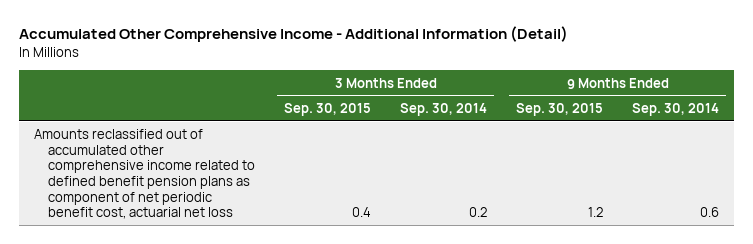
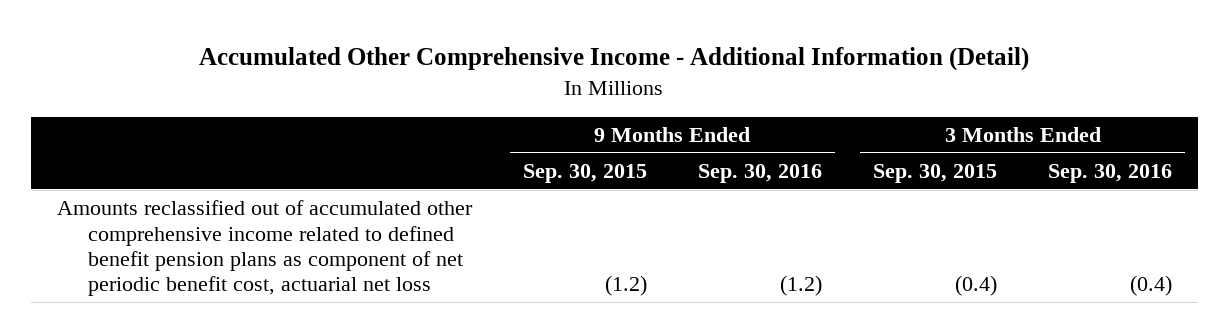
[400,103,488,117] Sep. 30, 2014 -> none
[632,103,720,117] Sep. 30, 2014 -> none
none -> [697,163,822,183] Sep. 30, 2016
none -> [1048,163,1173,183] Sep. 30, 2016
[352,207,372,218] 0.4 -> [954,275,997,297] (0.4)
[588,207,604,218] 1.2 -> [604,275,647,297] (1.2)

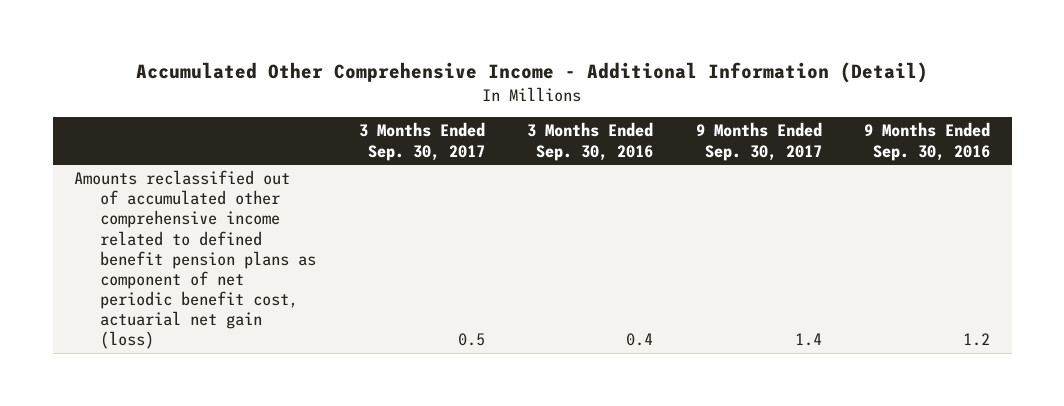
[522,163,647,183] Sep. 30, 2015 -> none
[872,163,997,183] Sep. 30, 2015 -> none
none -> [358,122,485,161] 3 Months Ended Sep. 30, 2017
none -> [695,122,822,161] 9 Months Ended Sep. 30, 2017
[56,200,473,297] Amounts reclassified out of accumulated other comprehensive income related to defined benefit pension plans as component of net periodic benefit cost, actuarial net loss -> [74,170,316,349] Amounts reclassified out of accumulated other comprehensive income related to defined benefit pension plans as component of net periodic benefit cost, actuarial net gain (loss)
[779,275,822,297] (1.2) -> [963,332,991,346] 1.2
[1130,275,1173,297] (0.4) -> [626,332,654,346] 0.4

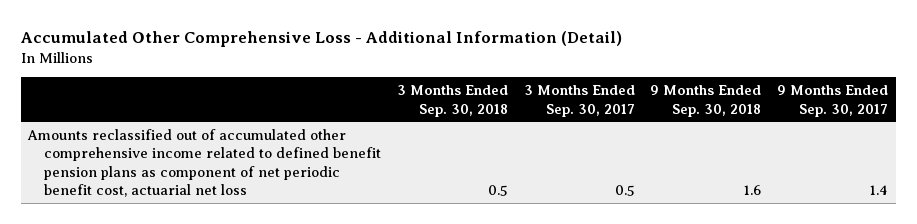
[136,62,929,84] Accumulated Other Comprehensive Income - Additional Information (Detail) -> [20,31,622,48] Accumulated Other Comprehensive Loss - Additional Information (Detail)
[527,122,654,161] 3 Months Ended Sep. 30, 2016 -> none
[864,122,991,161] 9 Months Ended Sep. 30, 2016 -> none
none -> [396,85,508,117] 3 Months Ended Sep. 30, 2018
none -> [650,85,762,117] 9 Months Ended Sep. 30, 2018
[74,170,316,349] Amounts reclassified out of accumulated other comprehensive income related to defined benefit pension plans as component of net periodic benefit cost, actuarial net gain (loss) -> [27,128,381,198] Amounts reclassified out of accumulated other comprehensive income related to defined benefit pension plans as component of net periodic benefit cost, actuarial net loss

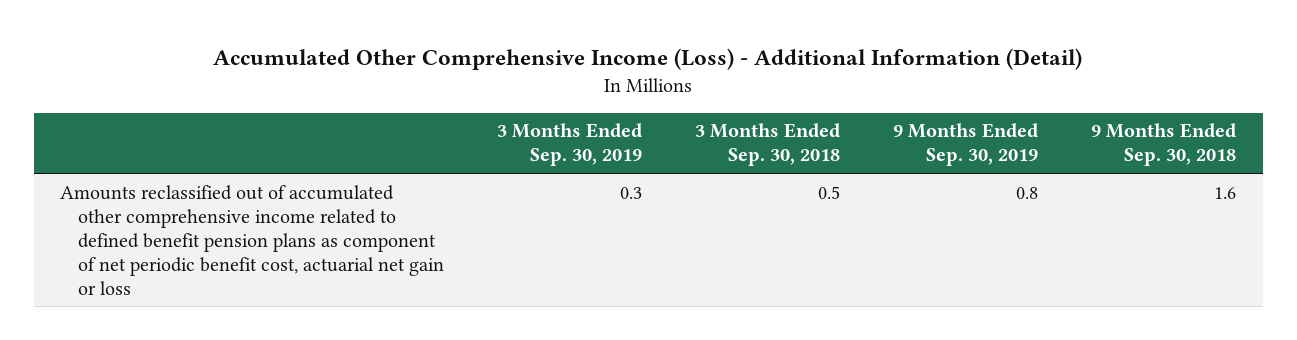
[20,31,622,48] Accumulated Other Comprehensive Loss - Additional Information (Detail) -> [213,48,1083,71] Accumulated Other Comprehensive Income (Loss) - Additional Information (Detail)
[523,85,635,117] 3 Months Ended Sep. 30, 2017 -> none
[777,85,889,117] 9 Months Ended Sep. 30, 2017 -> none
none -> [496,123,642,167] 3 Months Ended Sep. 30, 2019
none -> [893,123,1039,167] 9 Months Ended Sep. 30, 2019
[27,128,381,198] Amounts reclassified out of accumulated other comprehensive income related to defined benefit pension plans as component of net periodic benefit cost, actuarial net loss -> [60,184,444,295] Amounts reclassified out of accumulated other comprehensive income related to defined benefit pension plans as component of net periodic benefit cost, actuarial net gain or loss

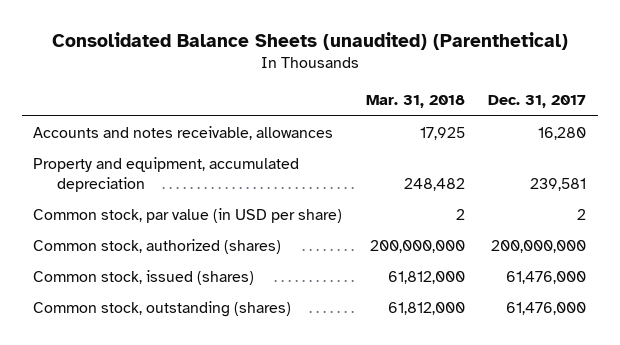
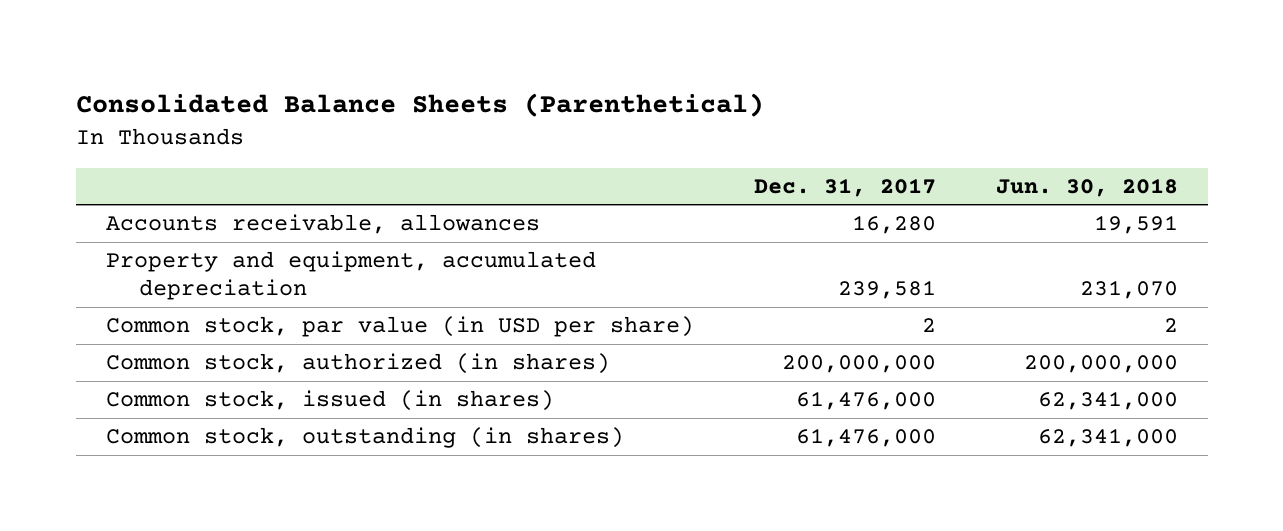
[51,31,568,50] Consolidated Balance Sheets (unaudited) (Parenthetical) -> [75,93,764,118] Consolidated Balance Sheets (Parenthetical)
[365,95,465,109] Mar. 31, 2018 -> none
none -> [995,177,1178,197] Jun. 30, 2018
[33,126,334,141] Accounts and notes receivable, allowances -> [105,214,540,235] Accounts receivable, allowances
[33,239,282,255] Common stock, authorized (shares) -> [105,353,610,375] Common stock, authorized (in shares)
[33,270,255,286] Common stock, issued (shares) -> [105,390,554,412] Common stock, issued (in shares)
[33,301,292,318] Common stock, outstanding (shares) -> [105,427,624,449] Common stock, outstanding (in shares)

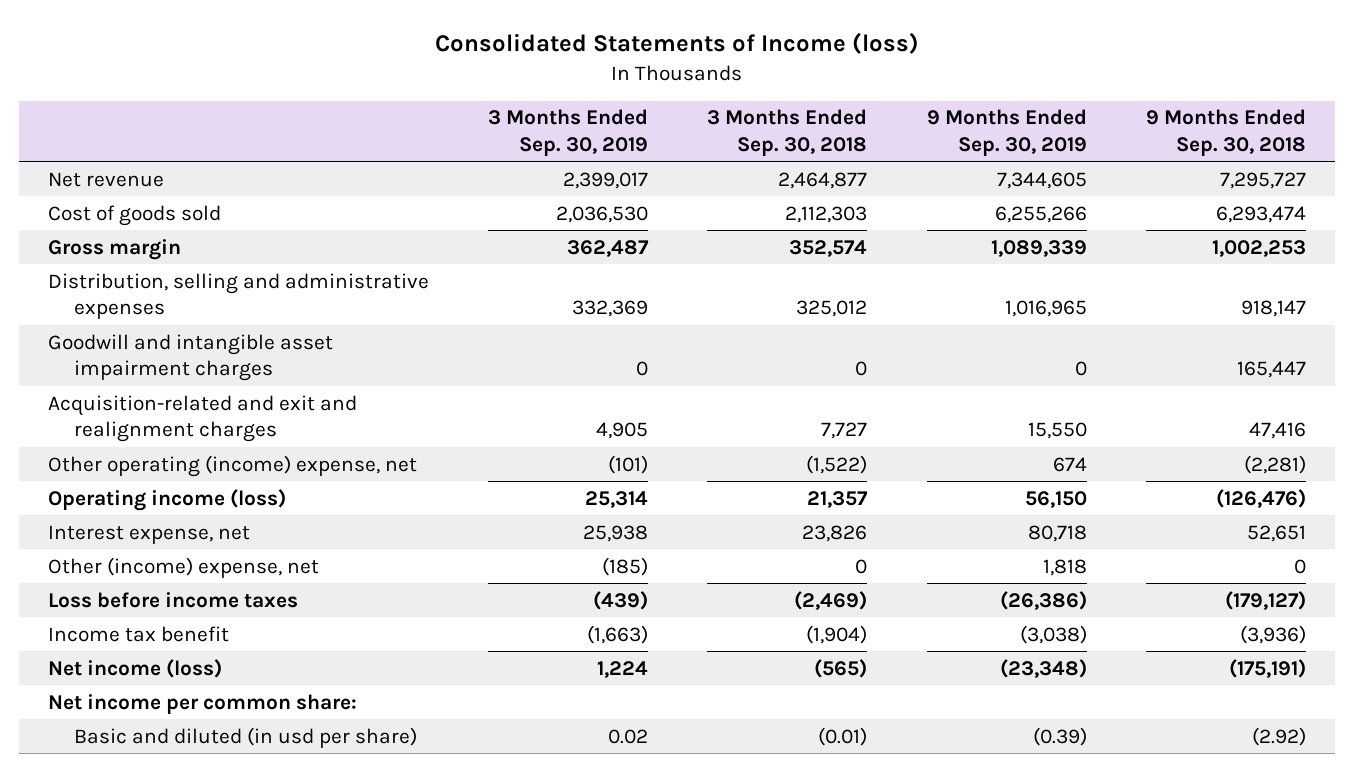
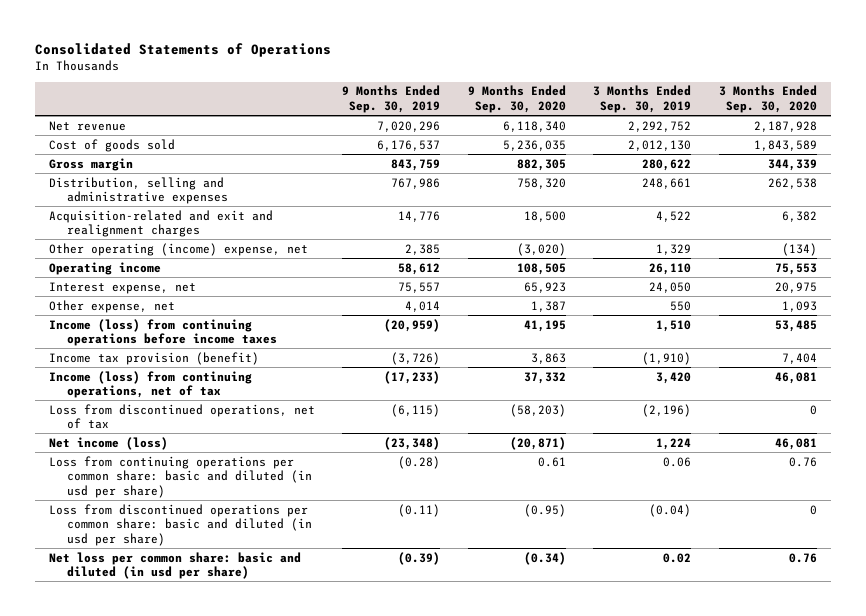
[434,32,919,55] Consolidated Statements of Income (loss) -> [35,42,332,57] Consolidated Statements of Operations
[707,109,868,156] 3 Months Ended Sep. 30, 2018 -> none
[1145,109,1306,156] 9 Months Ended Sep. 30, 2018 -> none
none -> [467,85,566,113] 9 Months Ended Sep. 30, 2020
none -> [718,85,817,113] 3 Months Ended Sep. 30, 2020
[48,333,334,382] Goodwill and intangible asset impairment charges -> none
[563,171,649,189] 2,399,017 -> [628,120,692,132] 2,292,752
[996,171,1087,189] 7,344,605 -> [377,120,441,132] 7,020,296
[556,205,649,223] 2,036,530 -> [628,139,692,151] 2,012,130
[994,205,1087,223] 6,255,266 -> [377,139,441,151] 6,176,537
[567,239,650,257] 362,487 -> [642,158,692,171] 280,622
[990,239,1087,257] 1,089,339 -> [391,158,441,171] 843,759
[572,300,649,318] 332,369 -> [642,177,692,189] 248,661
[1004,300,1087,318] 1,016,965 -> [391,177,441,189] 767,986
[596,422,649,440] 4,905 -> [656,210,692,222] 4,522
[1027,422,1087,440] 15,550 -> [398,210,441,222] 14,776
[608,454,649,474] (101) -> [656,243,692,255] 1,329
[1052,456,1087,472] 674 -> [405,243,441,255] 2,385
[48,488,287,511] Operating income (loss) -> [49,261,162,275] Operating income
[585,490,649,508] 25,314 -> [649,262,692,275] 26,110
[1024,490,1087,508] 56,150 -> [398,262,441,275] 58,612
[583,524,649,542] 25,938 -> [649,281,692,293] 24,050
[1027,524,1087,542] 80,718 -> [398,281,441,293] 75,557
[48,556,320,578] Other (income) expense, net -> [49,299,176,313] Other expense, net
[602,556,649,576] (185) -> [670,300,692,311] 550
[1042,558,1087,576] 1,818 -> [405,300,441,312] 4,014
[48,591,299,608] Loss before income taxes -> [49,318,277,347] Income (loss) from continuing operations before income taxes
[593,590,649,610] (439) -> [656,319,692,332] 1,510
[999,590,1087,610] (26,386) -> [384,318,441,332] (20,959)
[48,625,230,642] Income tax benefit -> [49,351,260,365] Income tax provision (benefit)
[587,624,649,644] (1,663) -> [642,351,692,365] (1,910)
[1019,624,1087,644] (3,038) -> [391,351,441,365] (3,726)
none -> [49,370,253,399] Income (loss) from continuing operations, net of tax
none -> [49,403,316,430] Loss from discontinued operations, net of tax
[48,693,358,714] Net income per common share: -> none
none -> [49,455,312,498] Loss from continuing operations per common share: basic and diluted (in usd per share)
none -> [49,503,312,546] Loss from discontinued operations per common share: basic and diluted (in usd per share)
[73,726,417,748] Basic and diluted (in usd per share) -> [49,551,302,580] Net loss per common share: basic and diluted (in usd per share)

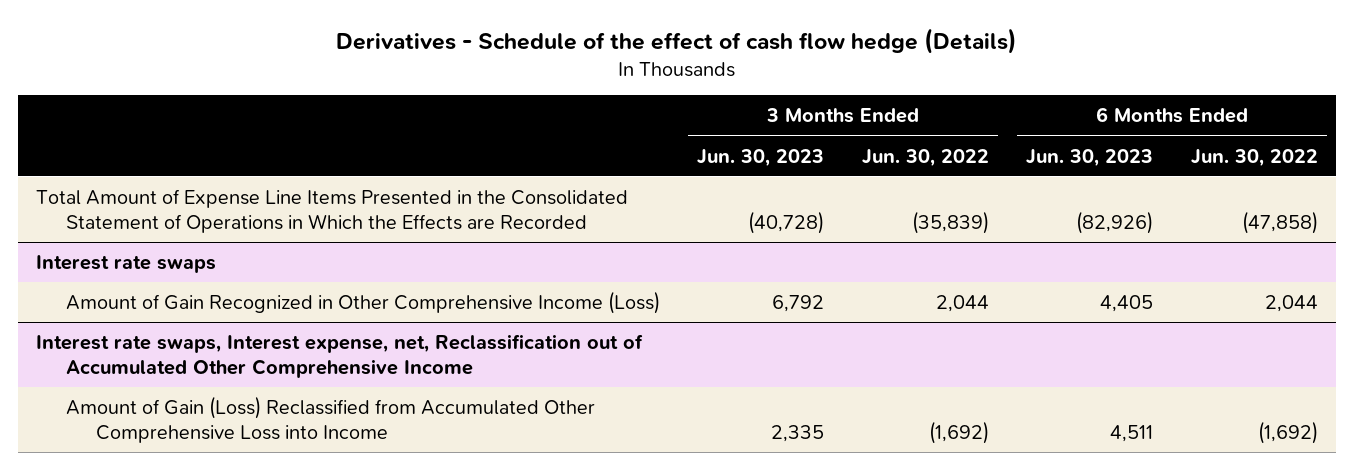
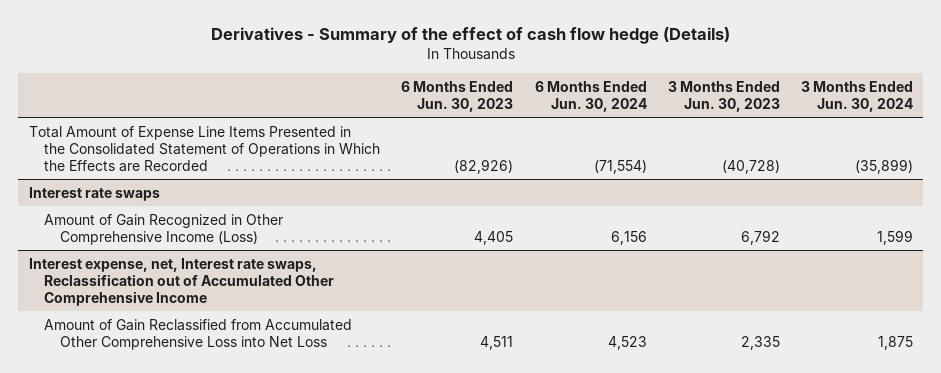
[336,27,1018,54] Derivatives - Schedule of the effect of cash flow hedge (Details) -> [210,27,730,45] Derivatives - Summary of the effect of cash flow hedge (Details)
[861,148,989,167] Jun. 30, 2022 -> none
[1190,148,1318,167] Jun. 30, 2022 -> none
none -> [534,80,647,113] 6 Months Ended Jun. 30, 2024
none -> [800,80,913,113] 3 Months Ended Jun. 30, 2024
[36,333,644,378] Interest rate swaps, Interest expense, net, Reclassification out of Accumulated Other Comprehensive Income -> [28,257,335,307] Interest expense, net, Interest rate swaps, Reclassification out of Accumulated Other Comprehensive Income
[66,395,596,443] Amount of Gain (Loss) Reclassified from Accumulated Other Comprehensive Loss into Income -> [44,318,353,350] Amount of Gain Reclassified from Accumulated Other Comprehensive Loss into Net Loss

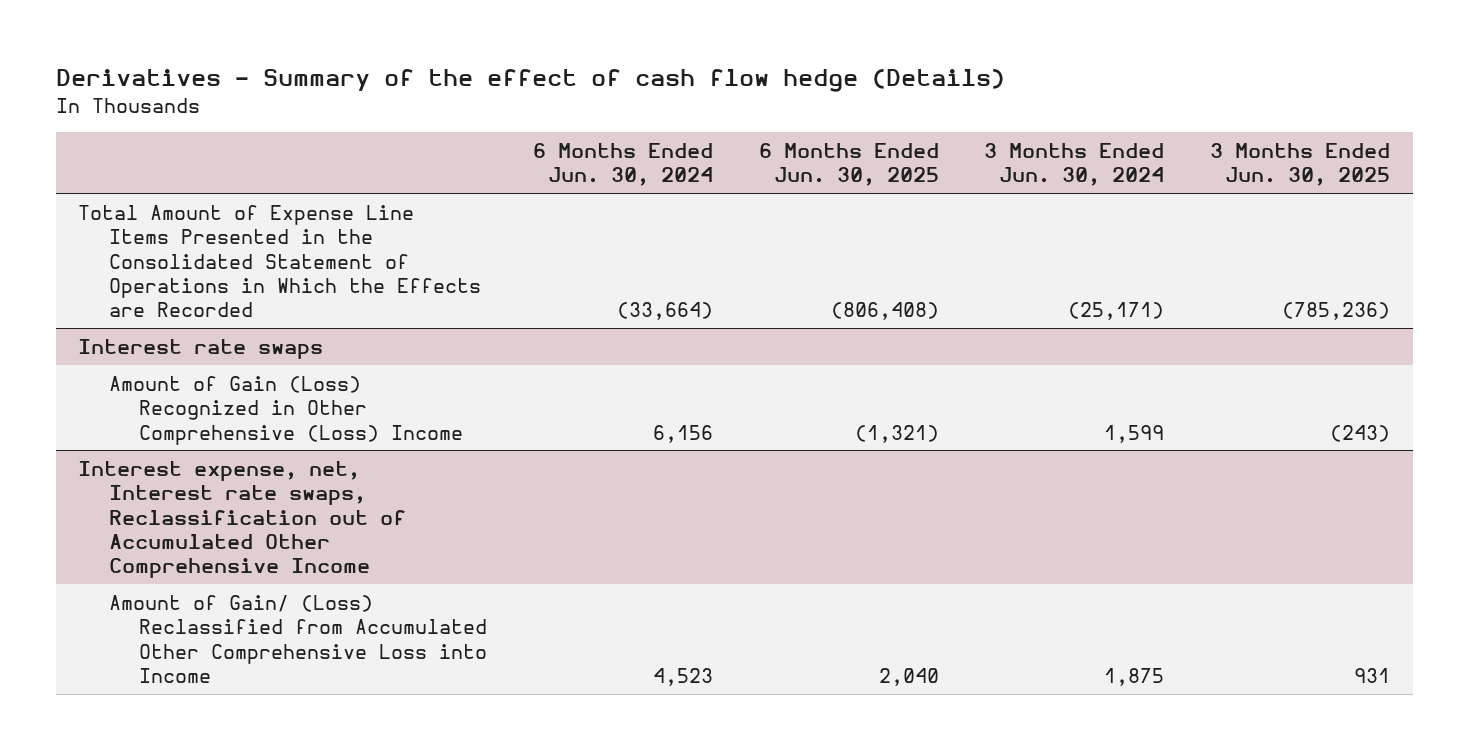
[401,80,514,113] 6 Months Ended Jun. 30, 2023 -> none
[667,80,780,113] 3 Months Ended Jun. 30, 2023 -> none
none -> [758,142,939,187] 6 Months Ended Jun. 30, 2025
none -> [1210,142,1391,187] 3 Months Ended Jun. 30, 2025
[593,160,647,175] (71,554) -> [616,302,713,321] (33,664)
[854,159,913,175] (35,899) -> [1068,302,1165,321] (25,171)
[44,213,284,245] Amount of Gain Recognized in Other Comprehensive Income (Loss) -> [108,375,463,445] Amount of Gain (Loss) Recognized in Other Comprehensive (Loss) Income
[44,318,353,350] Amount of Gain Reclassified from Accumulated Other Comprehensive Loss into Net Loss -> [108,594,487,684] Amount of Gain/ (Loss) Reclassified from Accumulated Other Comprehensive Loss into Income

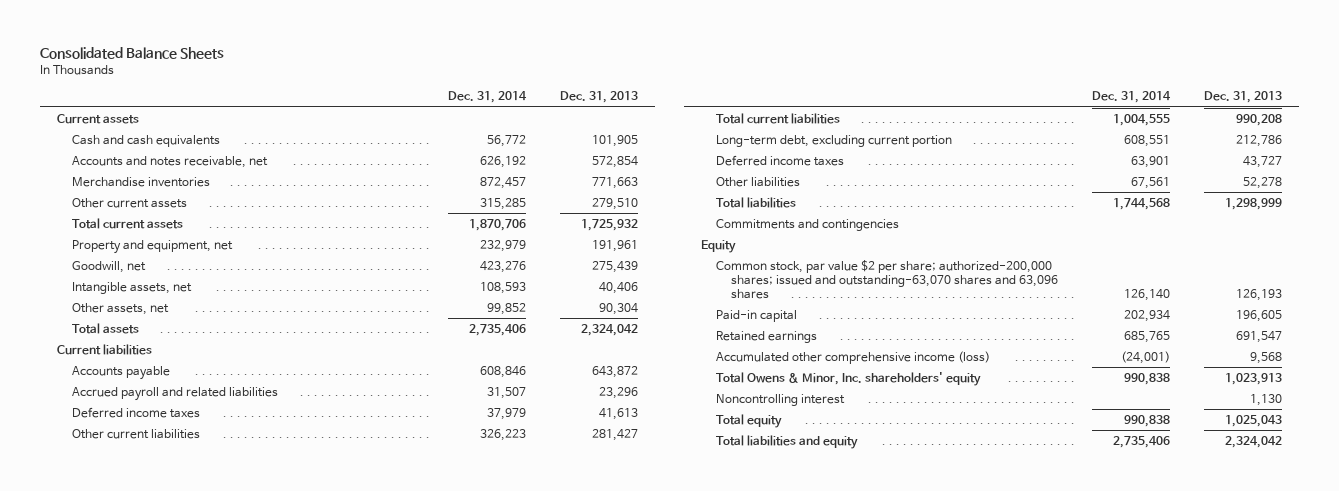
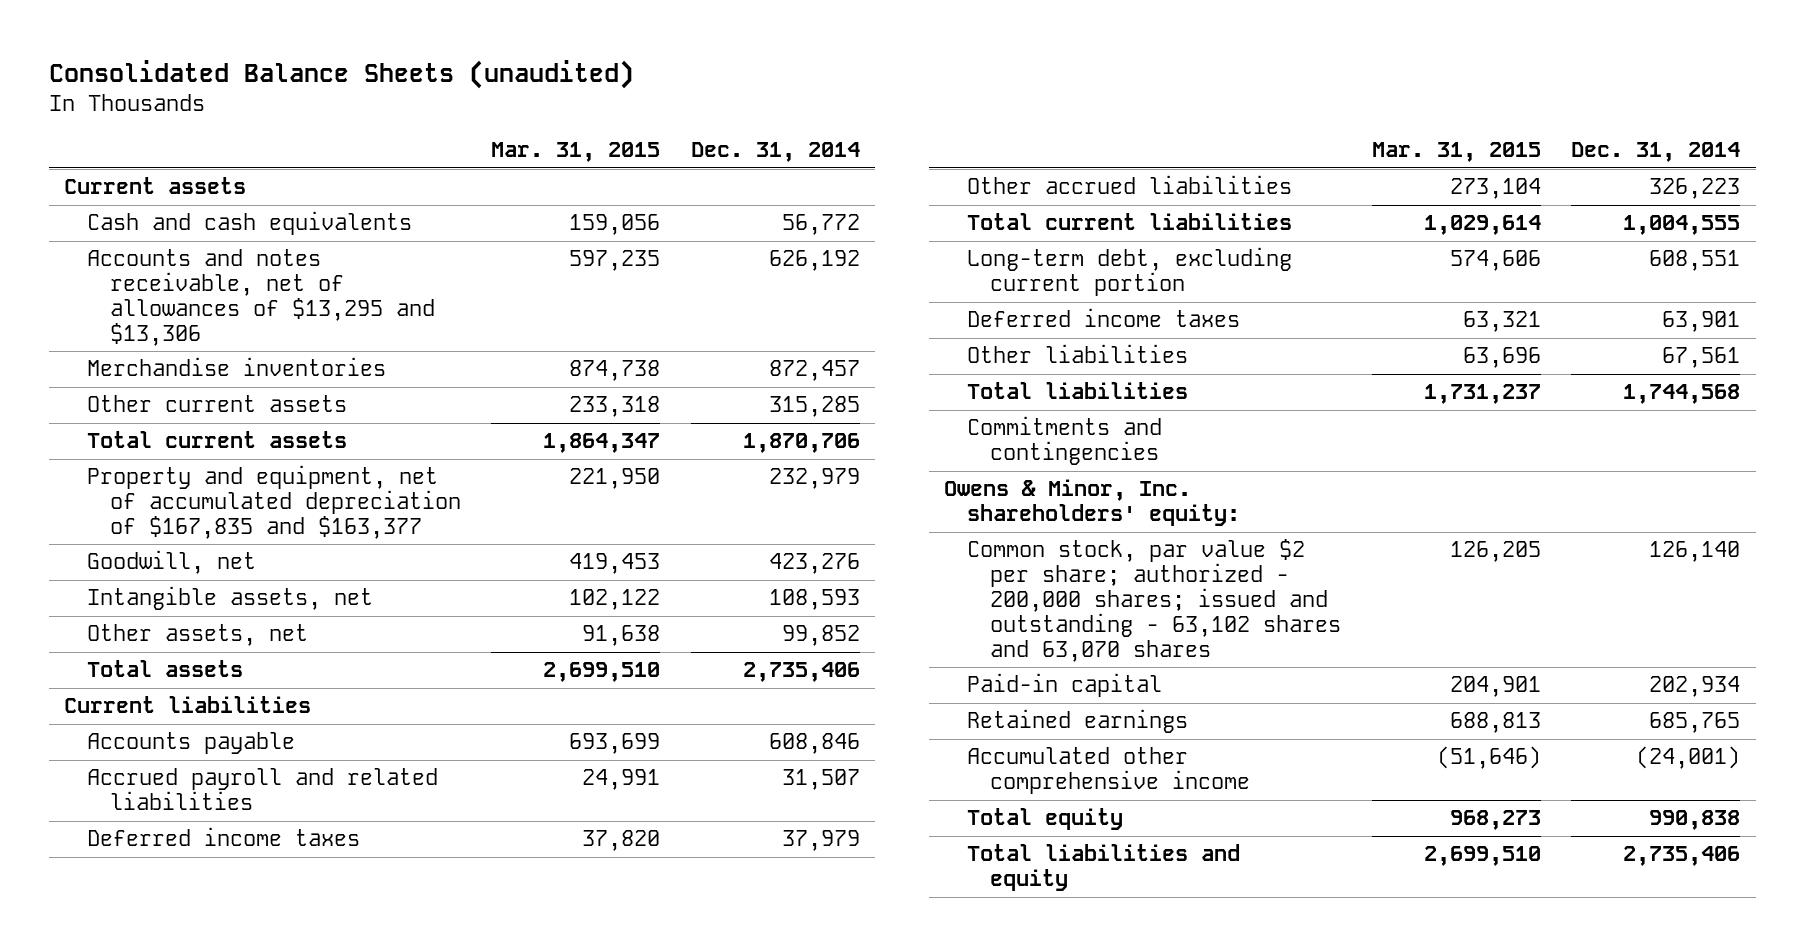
[39,47,224,60] Consolidated Balance Sheets -> [48,59,634,89] Consolidated Balance Sheets (unaudited)
[559,91,638,104] Dec. 31, 2013 -> none
none -> [491,142,661,163] Mar. 31, 2015
[71,155,268,168] Accounts and notes receivable, net -> [86,249,435,347] Accounts and notes receivable, net of allowances of $13,295 and $13,306
[71,239,233,254] Property and equipment, net -> [86,465,461,540] Property and equipment, net of accumulated depreciation of $167,835 and $163,377
[71,428,200,439] Other current liabilities -> [967,175,1293,195] Other accrued liabilities
[701,239,737,253] Equity -> none
none -> [944,479,1241,527] Owens & Minor, Inc. shareholders' equity:
[716,259,1058,299] Common stock, par value $2 per share; authorized-200,000 shares; issued and outstanding-63,070 shares and 63,096 shares -> [967,539,1342,663] Common stock, par value $2 per share; authorized - 200,000 shares; issued and outstanding - 63,102 shares and 63,070 shares
[716,371,982,386] Total Owens & Minor, Inc. shareholders' equity -> none
[716,393,846,406] Noncontrolling interest -> none
[716,350,991,364] Accumulated other comprehensive income (loss) -> [967,747,1251,795] Accumulated other comprehensive income

